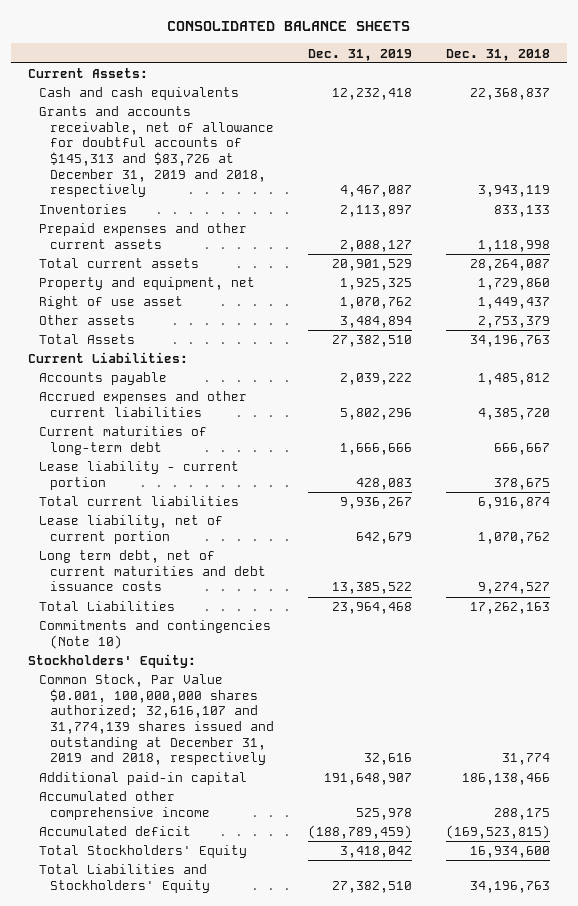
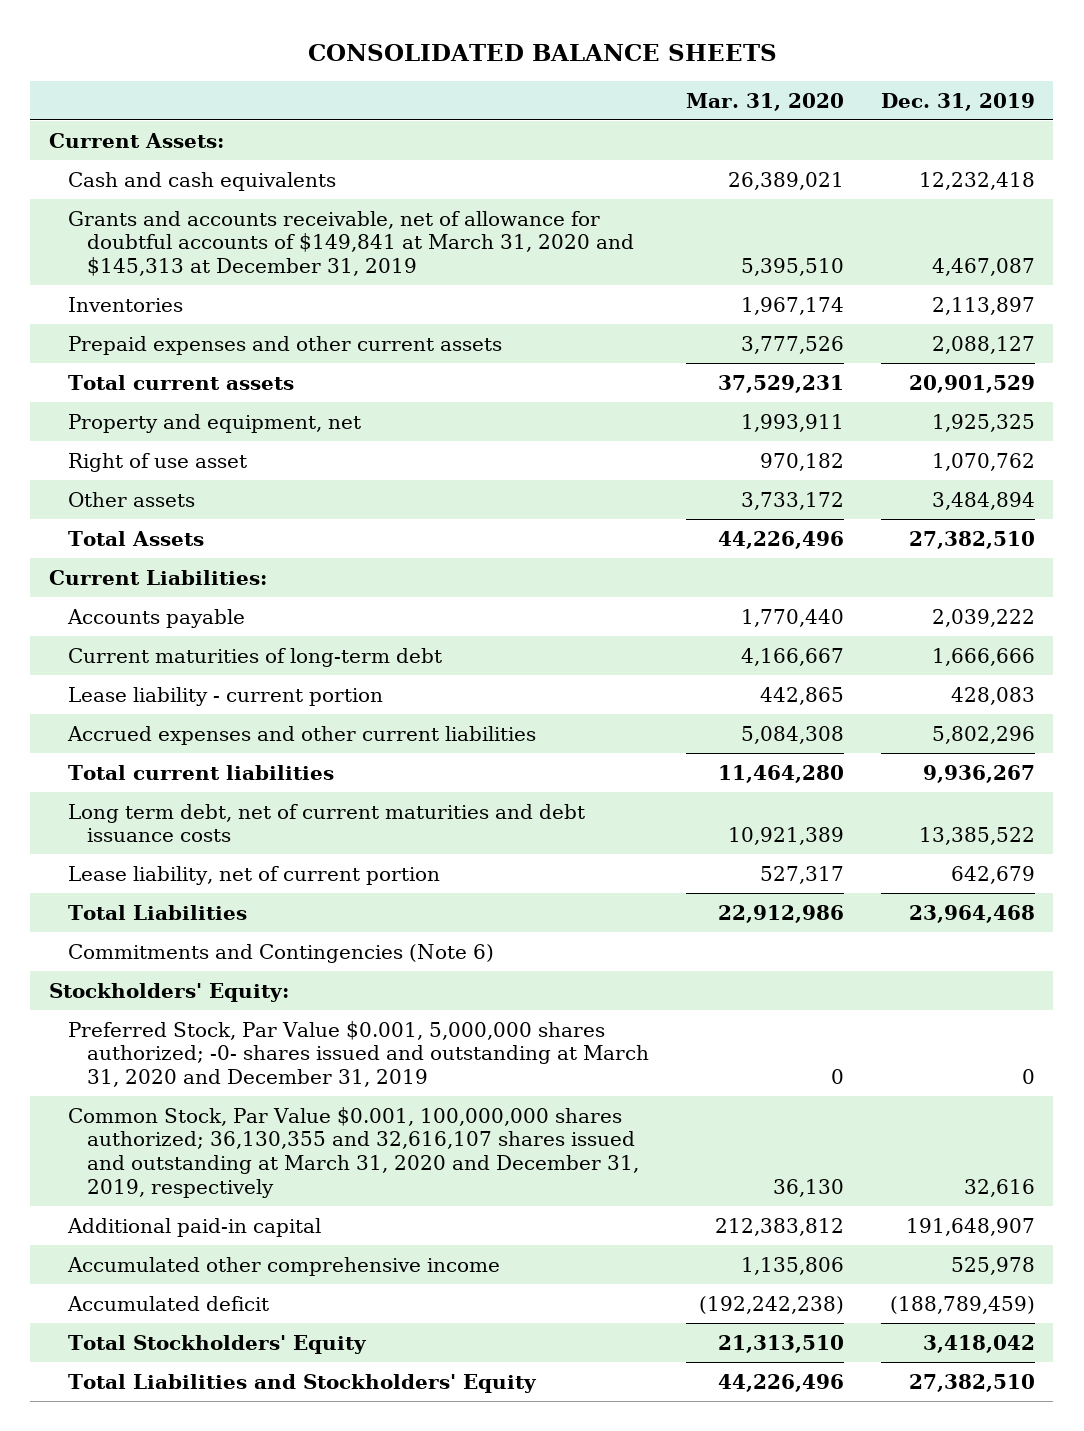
[446,48,551,61] Dec. 31, 2018 -> none
none -> [685,92,844,111] Mar. 31, 2020
[38,106,274,198] Grants and accounts receivable, net of allowance for doubtful accounts of $145,313 and $83,726 at December 31, 2019 and 2018, respectively -> [67,210,634,277] Grants and accounts receivable, net of allowance for doubtful accounts of $149,841 at March 31, 2020 and $145,313 at December 31, 2019
[38,391,247,417] Accrued expenses and other current liabilities -> [66,725,536,745] Accrued expenses and other current liabilities
[38,515,223,544] Lease liability, net of current portion -> [67,865,440,885] Lease liability, net of current portion
[38,620,271,649] Commitments and contingencies (Note 10) -> [67,943,494,963] Commitments and Contingencies (Note 6)
none -> [67,1020,649,1088] Preferred Stock, Par Value $0.001, 5,000,000 shares authorized; -0- shares issued and outstanding at March 31, 2020 and December 31, 2019
[38,674,274,766] Common Stock, Par Value $0.001, 100,000,000 shares authorized; 32,616,107 and 31,774,139 shares issued and outstanding at December 31, 2019 and 2018, respectively -> [67,1106,639,1199] Common Stock, Par Value $0.001, 100,000,000 shares authorized; 36,130,355 and 32,616,107 shares issued and outstanding at March 31, 2020 and December 31, 2019, respectively

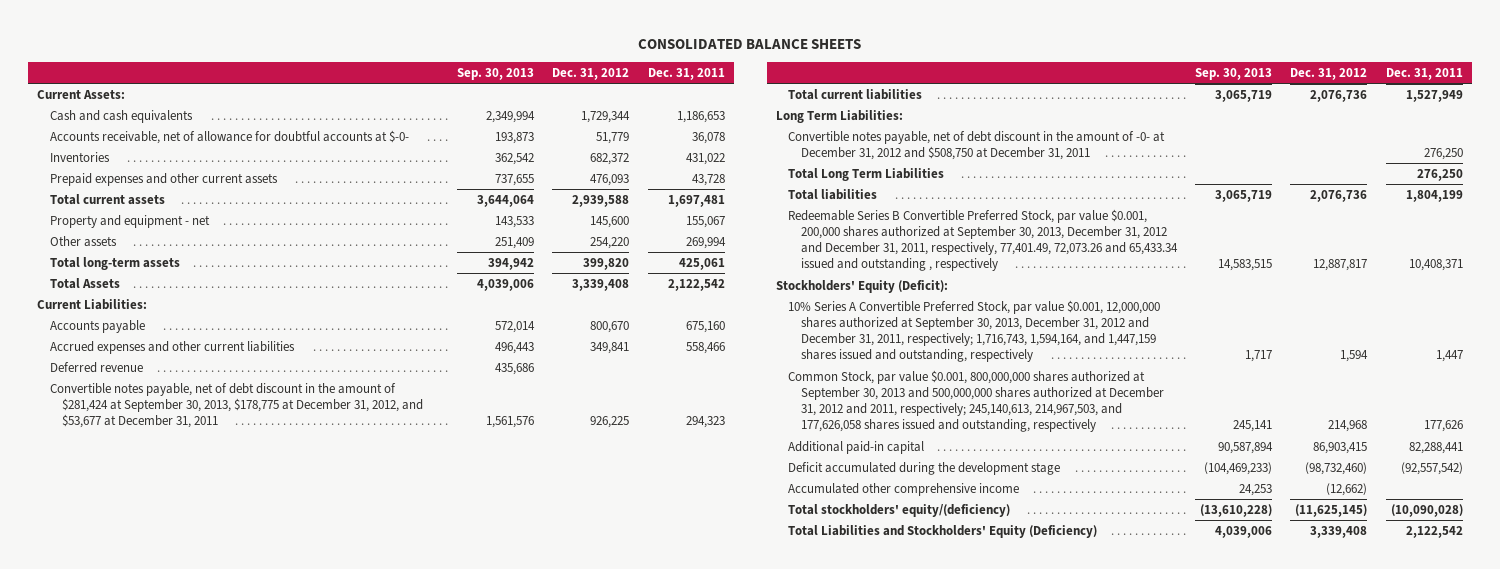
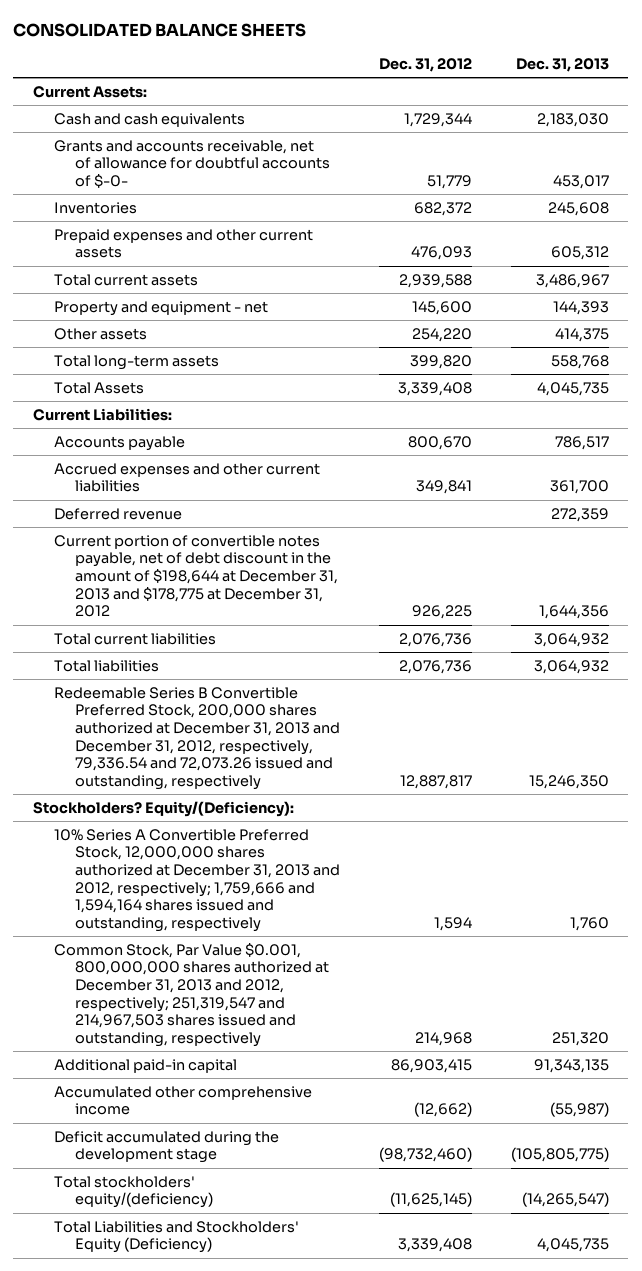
[456,67,534,80] Sep. 30, 2013 -> none
[647,67,725,80] Dec. 31, 2011 -> none
none -> [515,57,609,72] Dec. 31, 2013
[49,129,409,144] Accounts receivable, net of allowance for doubtful accounts at $-0- -> [53,139,330,189] Grants and accounts receivable, net of allowance for doubtful accounts of $-0-
[49,382,424,429] Convertible notes payable, net of debt discount in the amount of $281,424 at September 30, 2013, $178,775 at December 31, 2012, and $53,677 at December 31, 2011 -> [53,534,338,618] Current portion of convertible notes payable, net of debt discount in the amount of $198,644 at December 31, 2013 and $178,775 at December 31, 2012
[775,109,903,123] Long Term Liabilities: -> none
[788,130,1166,161] Convertible notes payable, net of debt discount in the amount of -0- at December 31, 2012 and $508,750 at December 31, 2011 -> none
[788,167,945,181] Total Long Term Liabilities -> none
[788,208,1178,272] Redeemable Series B Convertible Preferred Stock, par value $0.001, 200,000 shares authorized at September 30, 2013, December 31, 2012 and December 31, 2011, respectively, 77,401.49, 72,073.26 and 65,433.34 issued and outstanding , respectively -> [53,686,340,790] Redeemable Series B Convertible Preferred Stock, 200,000 shares authorized at December 31, 2013 and December 31, 2012, respectively, 79,336.54 and 72,073.26 issued and outstanding, respectively
[775,279,948,293] Stockholders' Equity (Deficit): -> [32,800,294,817] Stockholders? Equity/(Deficiency):
[788,299,1161,363] 10% Series A Convertible Preferred Stock, par value $0.001, 12,000,000 shares authorized at September 30, 2013, December 31, 2012 and December 31, 2011, respectively; 1,716,743, 1,594,164, and 1,447,159 shares issued and outstanding, respectively -> [53,828,340,932] 10% Series A Convertible Preferred Stock, 12,000,000 shares authorized at December 31, 2013 and 2012, respectively; 1,759,666 and 1,594,164 shares issued and outstanding, respectively
[788,369,1164,433] Common Stock, par value $0.001, 800,000,000 shares authorized at September 30, 2013 and 500,000,000 shares authorized at December 31, 2012 and 2011, respectively; 245,140,613, 214,967,503, and 177,626,058 shares issued and outstanding, respectively -> [53,942,329,1047] Common Stock, Par Value $0.001, 800,000,000 shares authorized at December 31, 2013 and 2012, respectively; 251,319,547 and 214,967,503 shares issued and outstanding, respectively
[788,461,1061,475] Deficit accumulated during the development stage -> [53,1130,279,1164] Deficit accumulated during the development stage

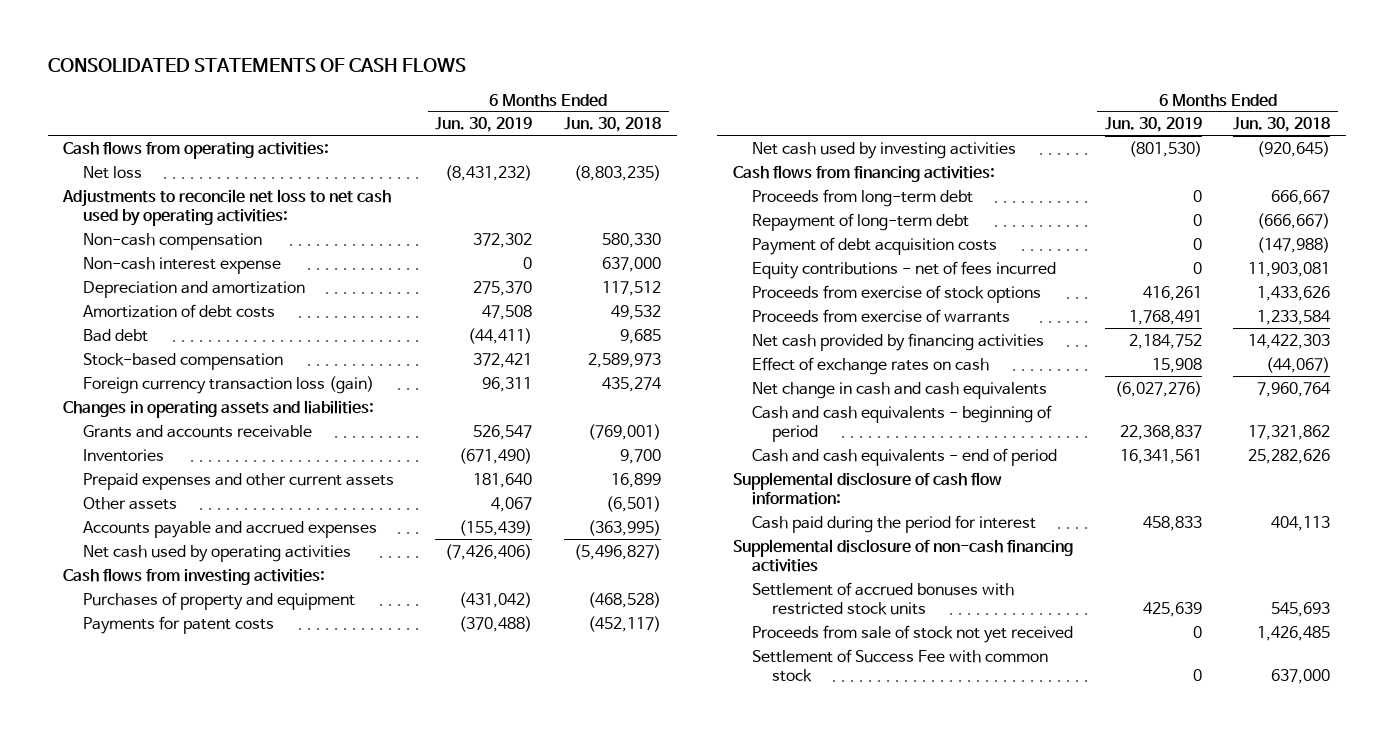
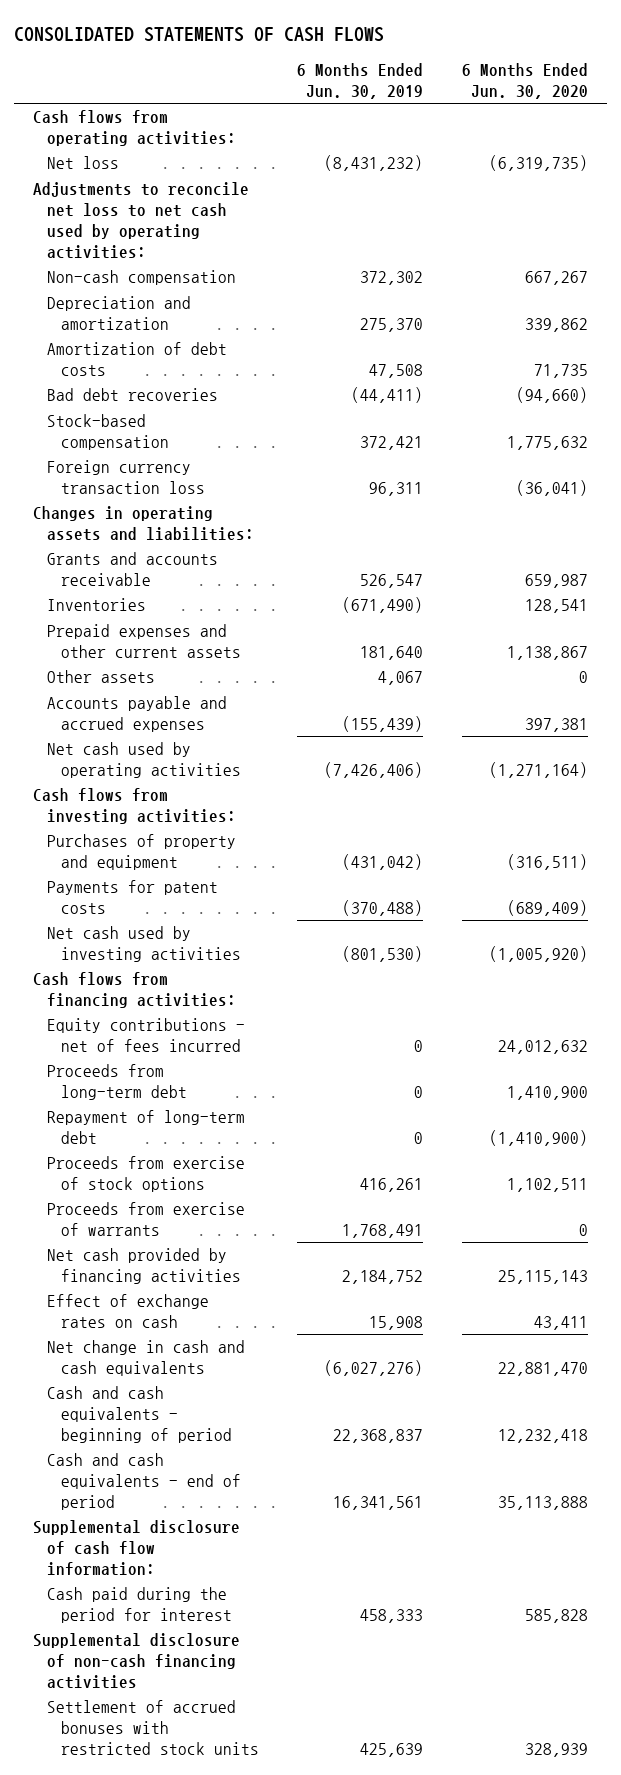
[563,117,661,133] Jun. 30, 2018 -> none
none -> [461,63,588,99] 6 Months Ended Jun. 30, 2020
[82,256,281,274] Non-cash interest expense -> none
[82,328,148,342] Bad debt -> [47,388,219,402] Bad debt recoveries
[82,375,374,394] Foreign currency transaction loss (gain) -> [47,460,205,495] Foreign currency transaction loss
[752,260,1057,279] Equity contributions - net of fees incurred -> [47,1018,246,1053] Equity contributions - net of fees incurred
[752,236,998,255] Payment of debt acquisition costs -> none
[1142,515,1202,531] 458,833 -> [360,1609,424,1624] 458,333
[752,624,1074,643] Proceeds from sale of stock not yet received -> none
[752,648,1049,682] Settlement of Success Fee with common stock -> none

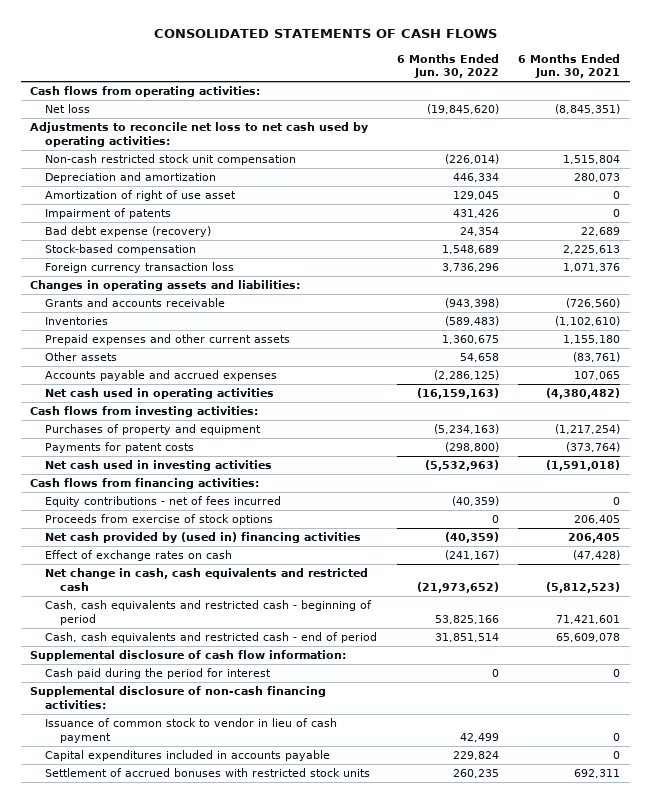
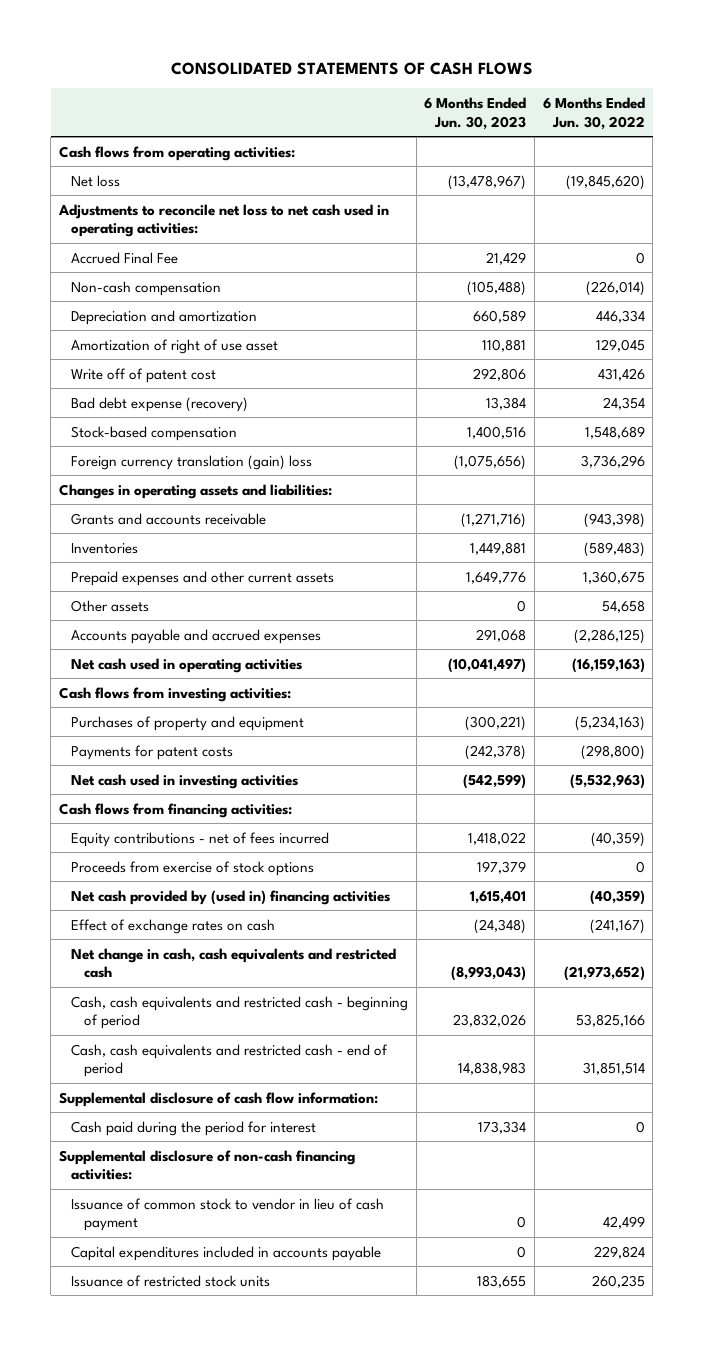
[517,53,620,79] 6 Months Ended Jun. 30, 2021 -> none
none -> [424,96,527,130] 6 Months Ended Jun. 30, 2023
[30,122,369,148] Adjustments to reconcile net loss to net cash used by operating activities: -> [57,203,389,238] Adjustments to reconcile net loss to net cash used in operating activities:
none -> [71,251,179,264] Accrued Final Fee
[45,154,297,166] Non-cash restricted stock unit compensation -> [71,280,222,296] Non-cash compensation
[45,208,172,220] Impairment of patents -> [71,367,217,383] Write off of patent cost
[45,262,235,274] Foreign currency transaction loss -> [71,454,313,470] Foreign currency translation (gain) loss
[45,768,371,778] Settlement of accrued bonuses with restricted stock units -> [71,1274,271,1287] Issuance of restricted stock units

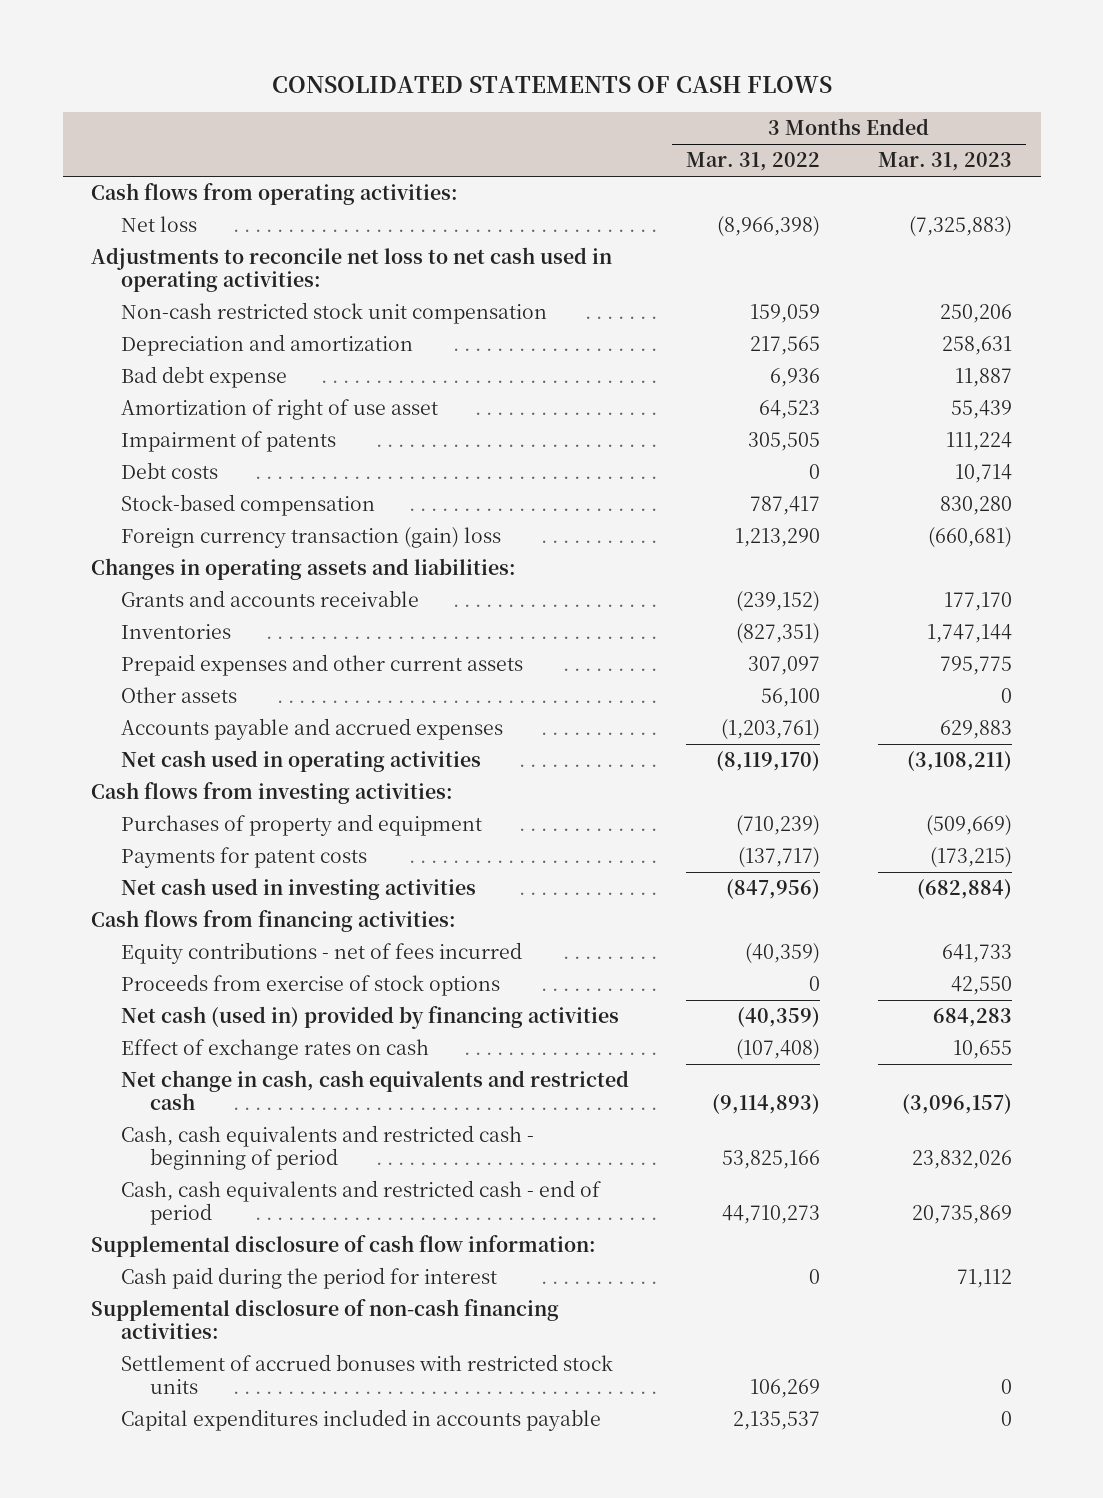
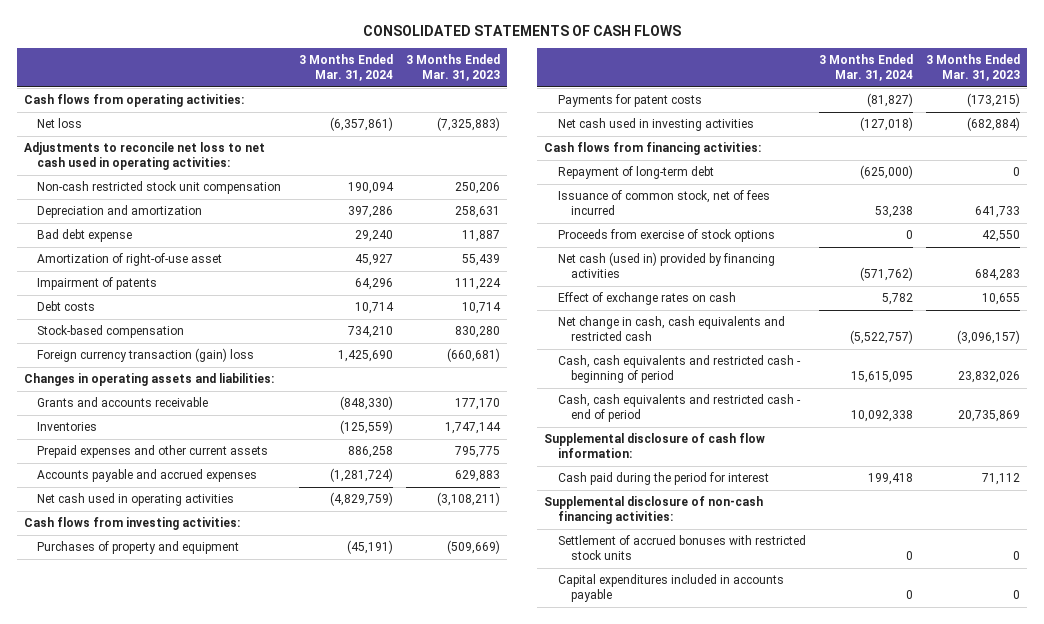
[686,152,821,172] Mar. 31, 2022 -> none
none -> [298,54,393,82] 3 Months Ended Mar. 31, 2024
[120,399,438,421] Amortization of right of use asset -> [37,253,223,267] Amortization of right-of-use asset
[120,687,237,704] Other assets -> none
none -> [557,166,714,180] Repayment of long-term debt
[120,942,522,965] Equity contributions - net of fees incurred -> [557,190,770,216] Issuance of common stock, net of fees incurred

